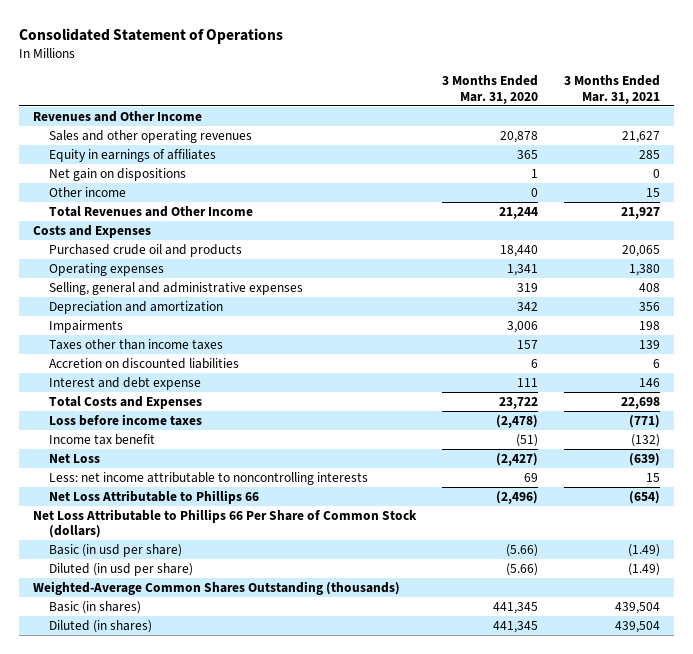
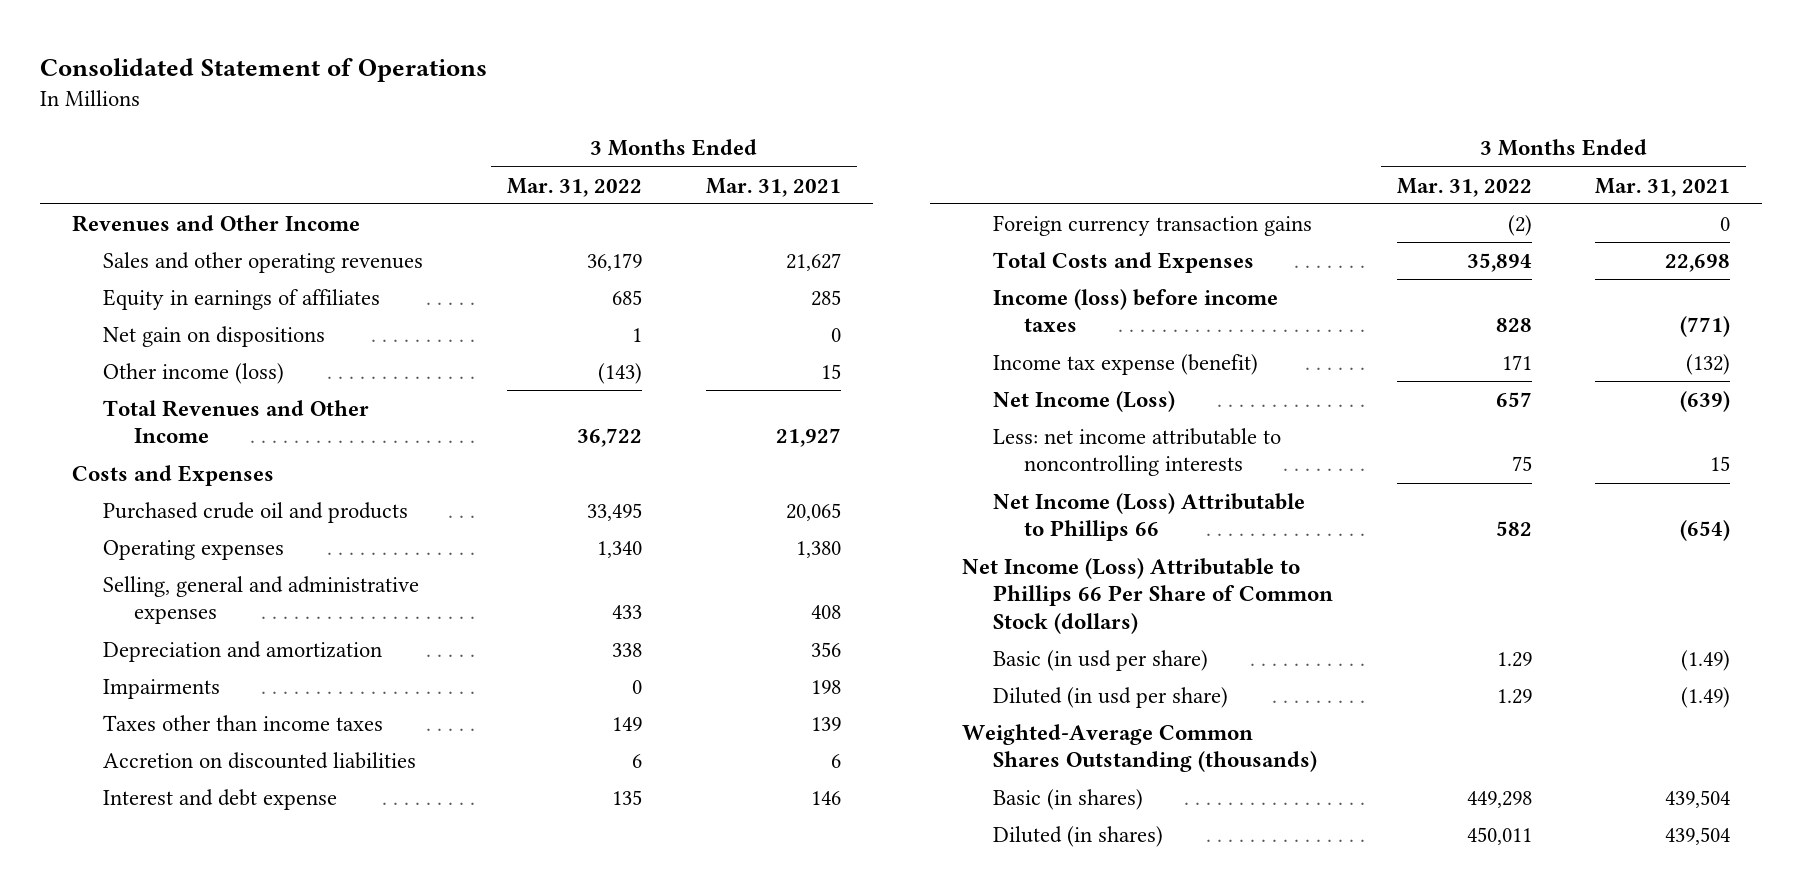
[441,75,538,104] 3 Months Ended Mar. 31, 2020 -> none
none -> [507,177,643,197] Mar. 31, 2022
[48,186,126,197] Other income -> [103,363,285,385] Other income (loss)
none -> [992,215,1312,237] Foreign currency transaction gains
[48,413,202,426] Loss before income taxes -> [992,289,1278,333] Income (loss) before income taxes
[48,433,155,445] Income tax benefit -> [992,354,1258,376] Income tax expense (benefit)
[48,452,100,463] Net Loss -> [992,391,1175,413] Net Income (Loss)
[48,489,259,504] Net Loss Attributable to Phillips 66 -> [992,493,1305,542] Net Income (Loss) Attributable to Phillips 66
[32,508,417,539] Net Loss Attributable to Phillips 66 Per Share of Common Stock (dollars) -> [961,558,1333,634] Net Income (Loss) Attributable to Phillips 66 Per Share of Common Stock (dollars)

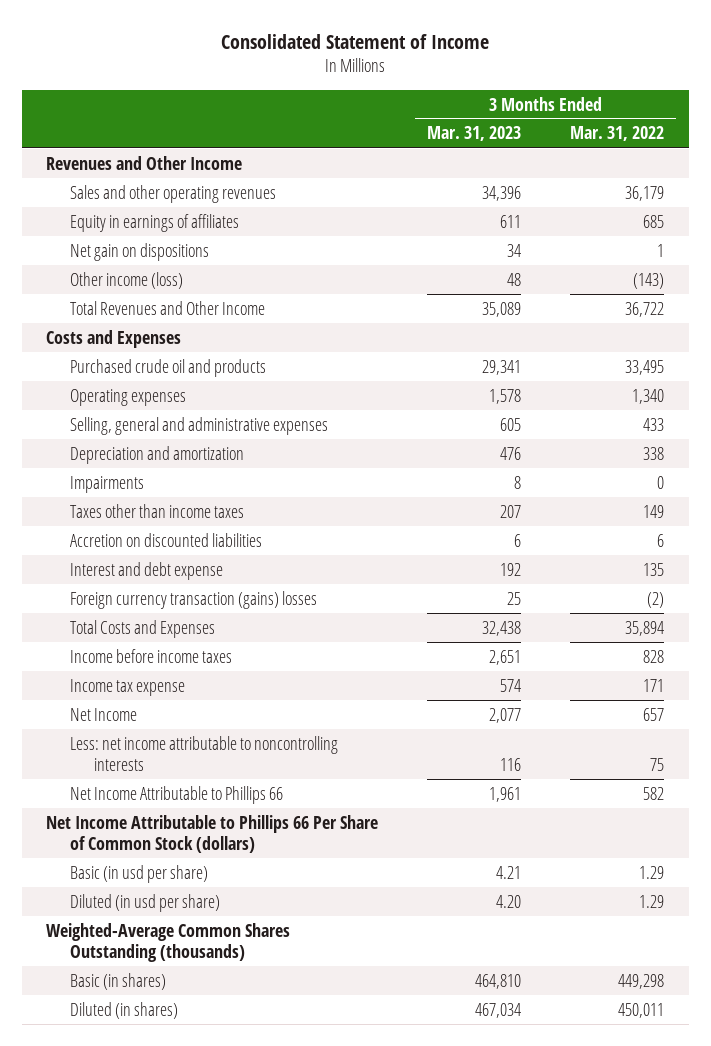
[40,57,488,82] Consolidated Statement of Operations -> [221,33,490,49] Consolidated Statement of Income
[706,177,842,197] Mar. 31, 2021 -> none
none -> [427,126,522,142] Mar. 31, 2023
[992,215,1312,237] Foreign currency transaction gains -> [70,590,318,609] Foreign currency transaction (gains) losses
[992,289,1278,333] Income (loss) before income taxes -> [70,648,233,663] Income before income taxes
[992,354,1258,376] Income tax expense (benefit) -> [70,678,186,696] Income tax expense
[992,391,1175,413] Net Income (Loss) -> [70,707,138,721] Net Income
[992,493,1305,542] Net Income (Loss) Attributable to Phillips 66 -> [70,785,284,804] Net Income Attributable to Phillips 66
[961,558,1333,634] Net Income (Loss) Attributable to Phillips 66 Per Share of Common Stock (dollars) -> [46,814,379,854] Net Income Attributable to Phillips 66 Per Share of Common Stock (dollars)

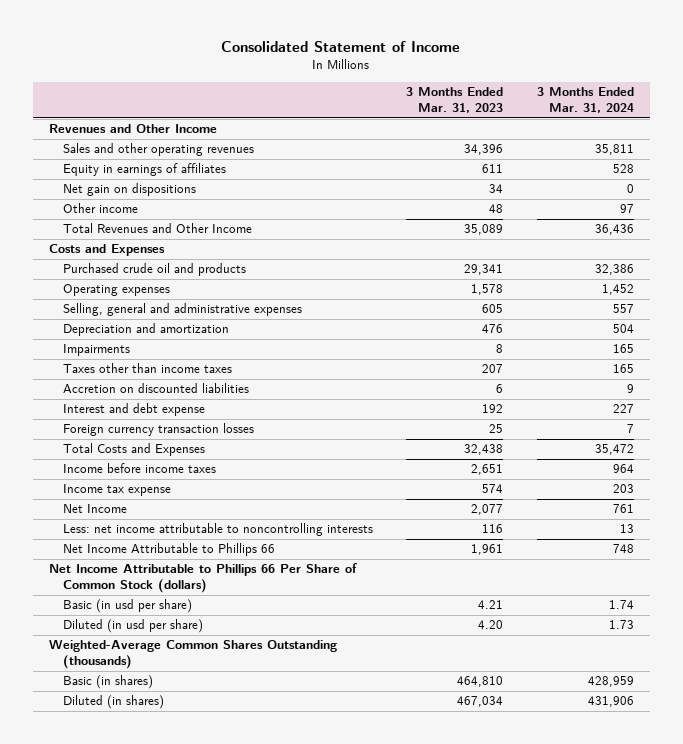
[570,126,665,142] Mar. 31, 2022 -> none
none -> [536,87,634,114] 3 Months Ended Mar. 31, 2024
[70,271,184,289] Other income (loss) -> [62,203,138,214] Other income
[70,590,318,609] Foreign currency transaction (gains) losses -> [62,423,254,437] Foreign currency transaction losses

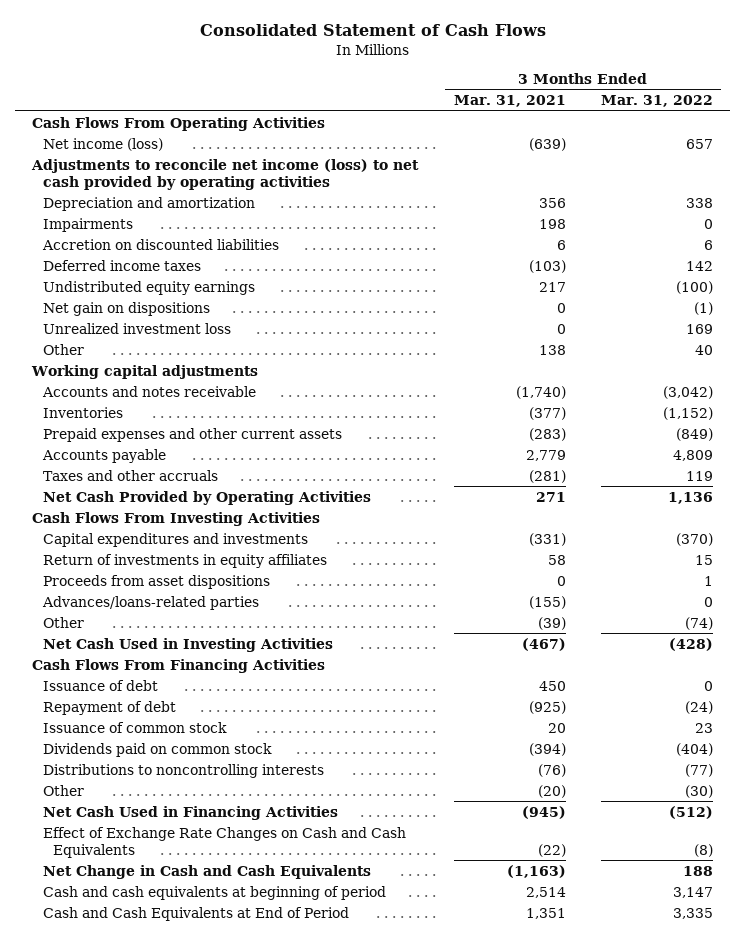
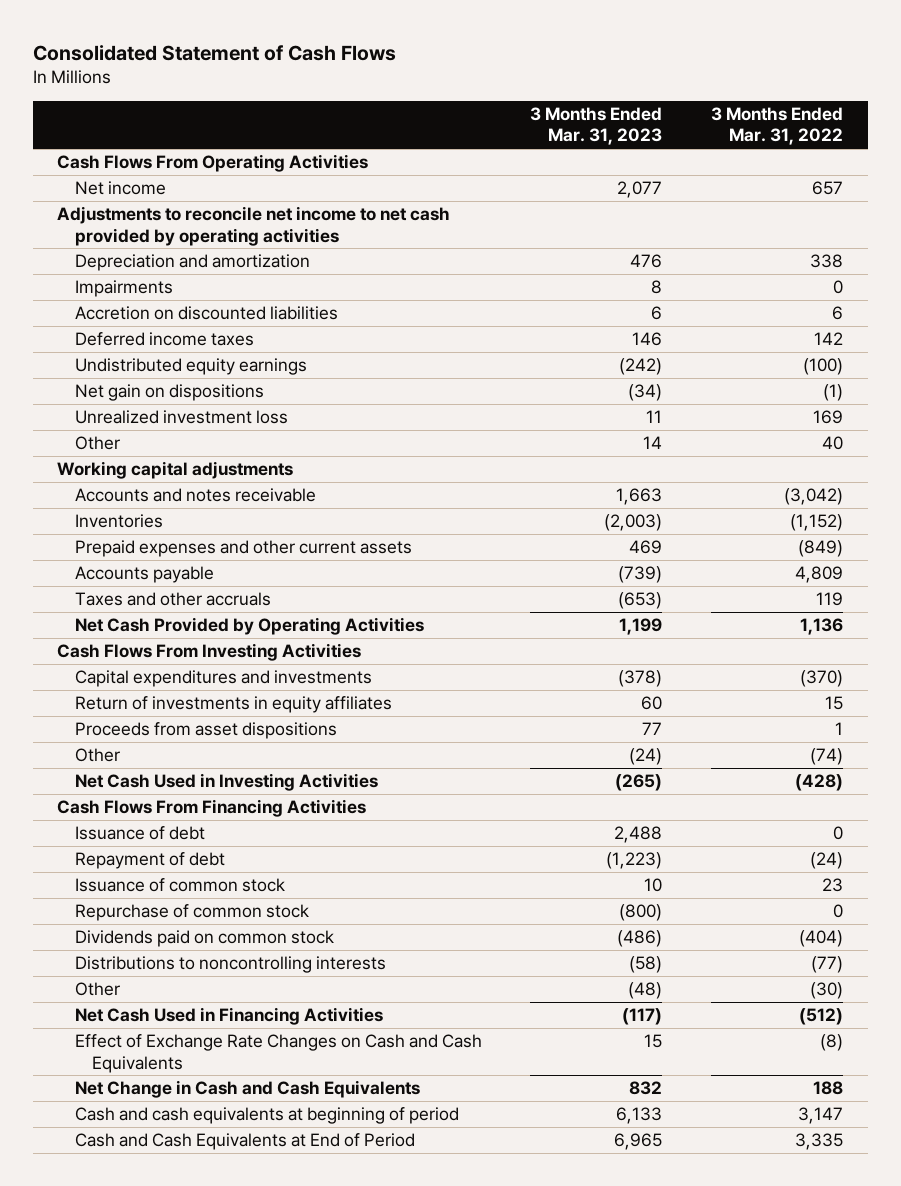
[453,94,566,107] Mar. 31, 2021 -> none
none -> [530,106,663,146] 3 Months Ended Mar. 31, 2023
[42,137,163,151] Net income (loss) -> [74,181,166,196] Net income
[31,158,420,190] Adjustments to reconcile net income (loss) to net cash provided by operating activities -> [57,206,451,246] Adjustments to reconcile net income to net cash provided by operating activities
[41,595,259,610] Advances/loans-related parties -> none
none -> [74,904,309,922] Repurchase of common stock

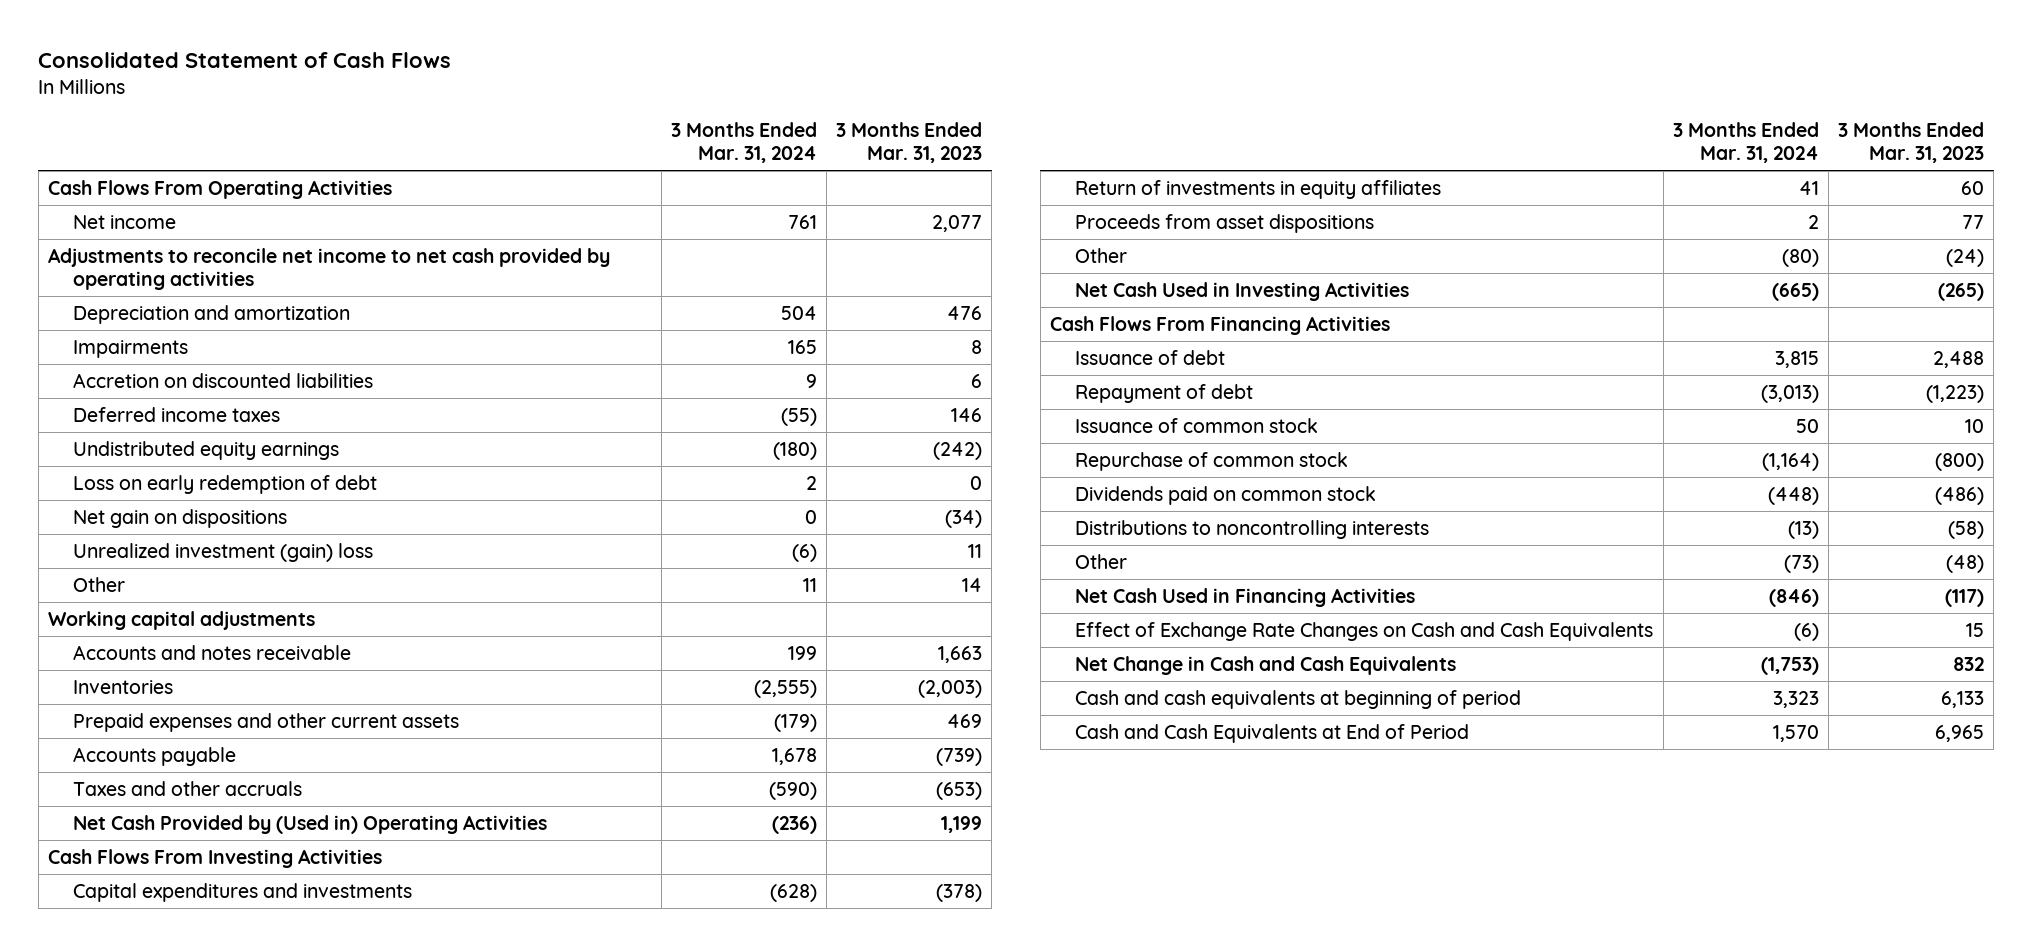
[711,106,844,146] 3 Months Ended Mar. 31, 2022 -> none
none -> [670,122,817,164] 3 Months Ended Mar. 31, 2024
none -> [73,474,378,494] Loss on early redemption of debt
[74,410,288,425] Unrealized investment loss -> [73,542,374,562] Unrealized investment (gain) loss
[74,617,424,636] Net Cash Provided by Operating Activities -> [73,814,548,834] Net Cash Provided by (Used in) Operating Activities

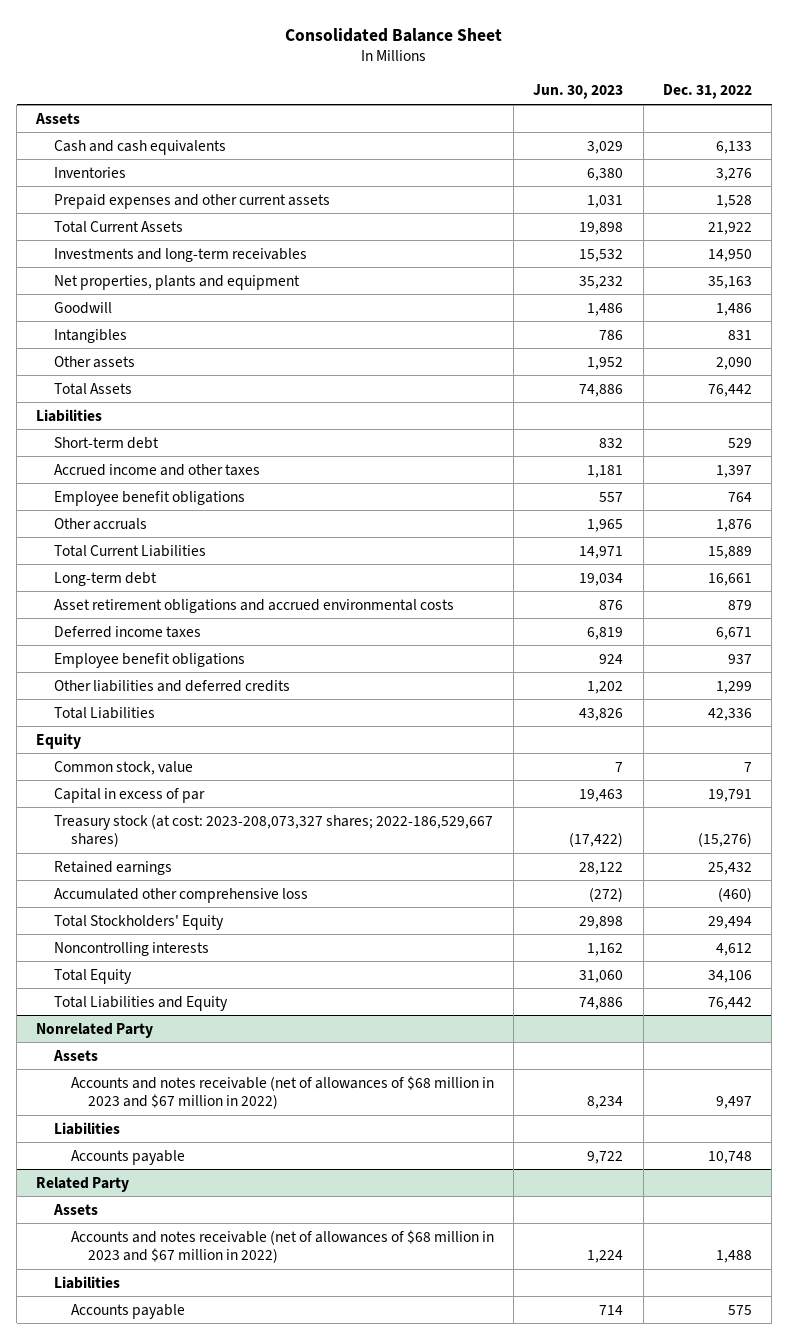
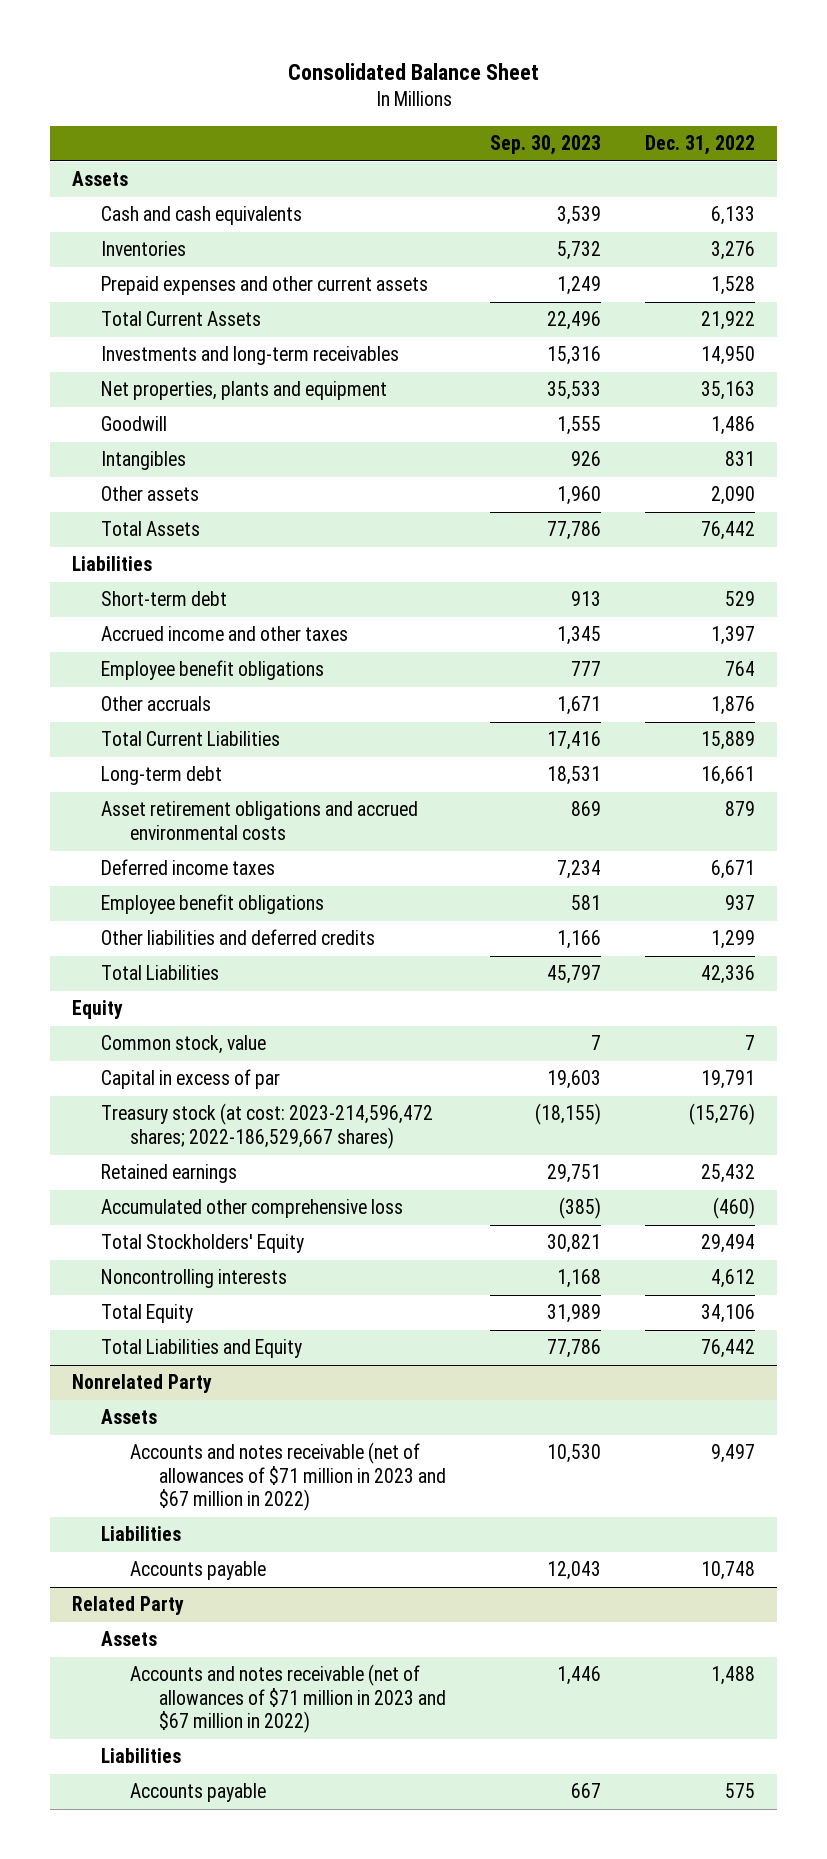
[533,84,624,100] Jun. 30, 2023 -> none
none -> [489,135,601,156] Sep. 30, 2023
[53,813,493,848] Treasury stock (at cost: 2023-208,073,327 shares; 2022-186,529,667 shares) -> [101,1103,434,1149] Treasury stock (at cost: 2023-214,596,472 shares; 2022-186,529,667 shares)
[71,1075,495,1110] Accounts and notes receivable (net of allowances of $68 million in 2023 and $67 million in 2022) -> [129,1442,446,1512] Accounts and notes receivable (net of allowances of $71 million in 2023 and $67 million in 2022)
[71,1229,495,1264] Accounts and notes receivable (net of allowances of $68 million in 2023 and $67 million in 2022) -> [129,1664,446,1734] Accounts and notes receivable (net of allowances of $71 million in 2023 and $67 million in 2022)

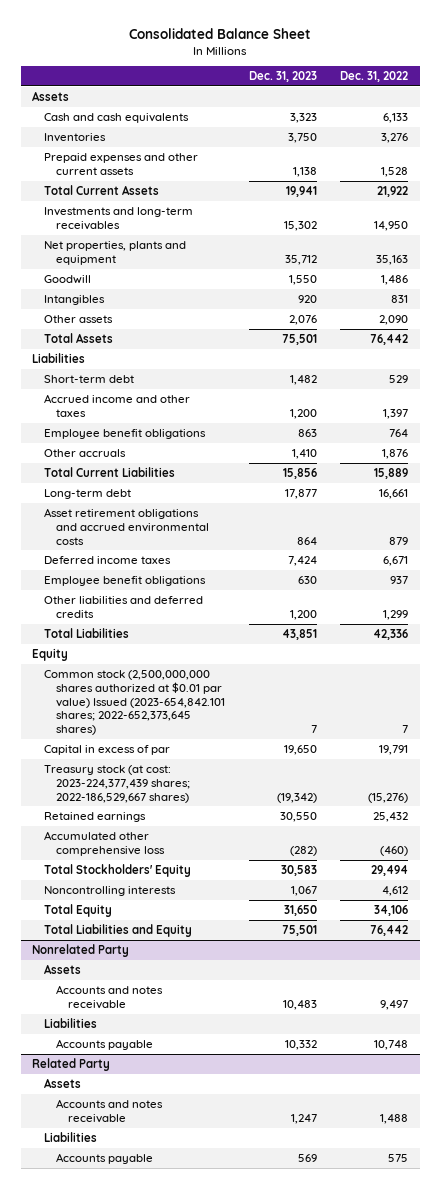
[489,135,601,156] Sep. 30, 2023 -> none
none -> [248,71,317,83] Dec. 31, 2023
[101,1035,267,1055] Common stock, value -> [44,670,225,736] Common stock (2,500,000,000 shares authorized at $0.01 par value) Issued (2023-654,842.101 shares; 2022-652,373,645 shares)
[101,1103,434,1149] Treasury stock (at cost: 2023-214,596,472 shares; 2022-186,529,667 shares) -> [44,765,190,803] Treasury stock (at cost: 2023-224,377,439 shares; 2022-186,529,667 shares)
[129,1442,446,1512] Accounts and notes receivable (net of allowances of $71 million in 2023 and $67 million in 2022) -> [55,985,163,1009] Accounts and notes receivable
[129,1664,446,1734] Accounts and notes receivable (net of allowances of $71 million in 2023 and $67 million in 2022) -> [55,1099,163,1123] Accounts and notes receivable

